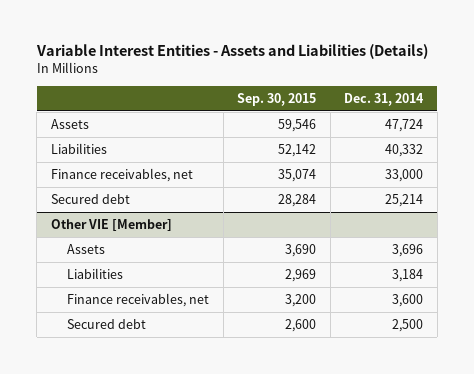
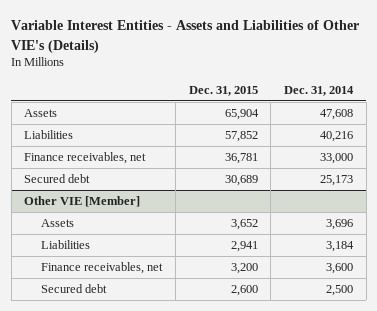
[35,44,428,60] Variable Interest Entities - Assets and Liabilities (Details) -> [11,20,360,53] Variable Interest Entities - Assets and Liabilities of Other VIE's (Details)
[237,93,317,107] Sep. 30, 2015 -> none
none -> [188,85,258,96] Dec. 31, 2015
[385,118,424,132] 47,724 -> [320,109,354,121] 47,608
[385,143,424,157] 40,332 -> [320,131,354,143] 40,216
[385,193,424,207] 25,214 -> [320,175,354,187] 25,173

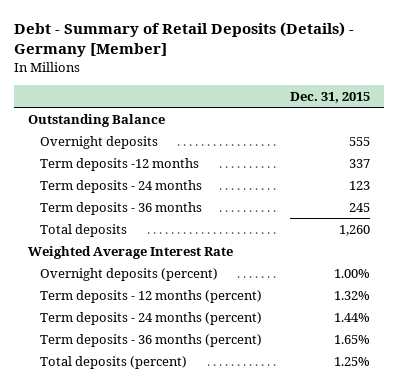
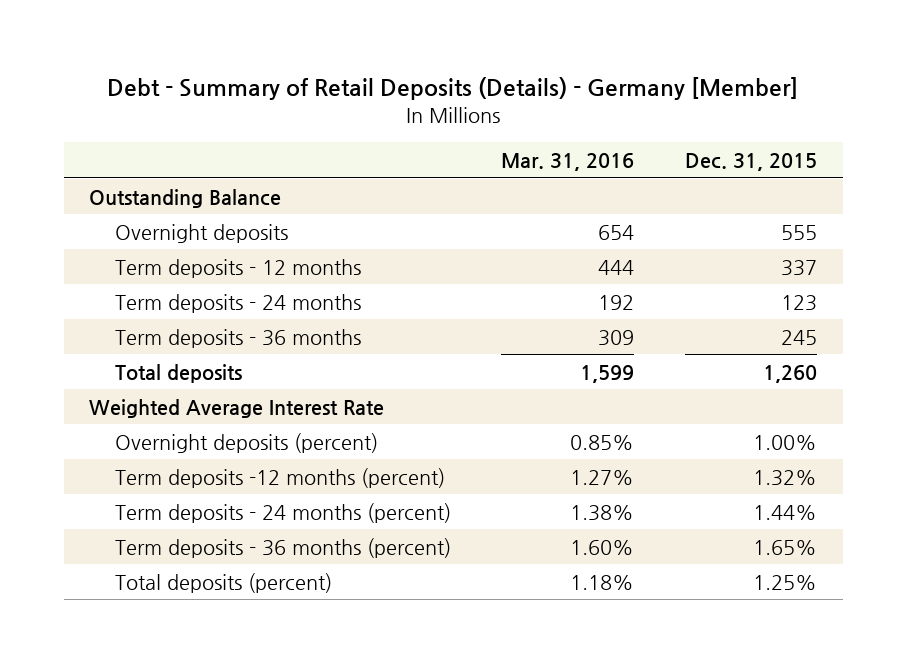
none -> [501,153,635,172] Mar. 31, 2016
[39,157,199,171] Term deposits -12 months -> [114,258,361,278] Term deposits - 12 months
[39,289,262,303] Term deposits - 12 months (percent) -> [114,467,445,488] Term deposits -12 months (percent)

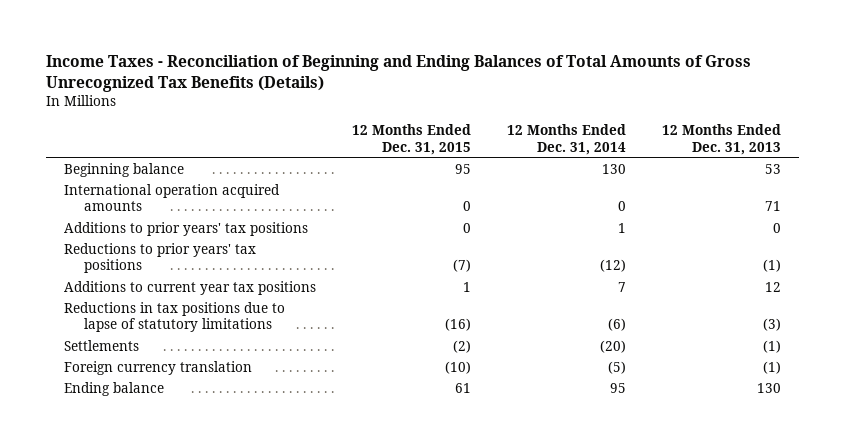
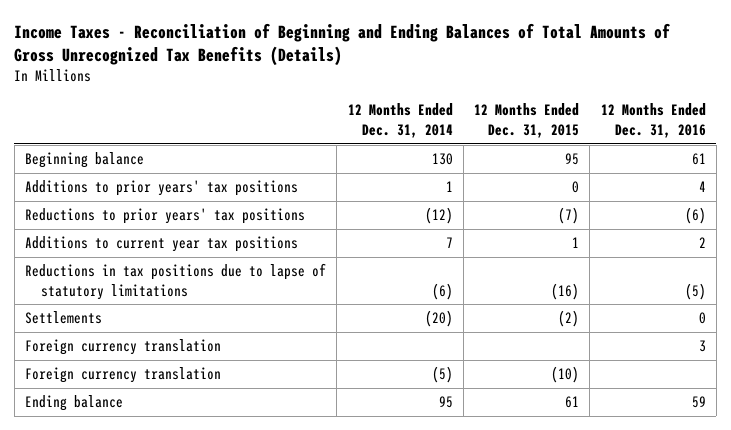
[661,124,781,155] 12 Months Ended Dec. 31, 2013 -> none
none -> [600,103,706,138] 12 Months Ended Dec. 31, 2016
[63,183,280,212] International operation acquired amounts -> none
none -> [25,339,222,356] Foreign currency translation

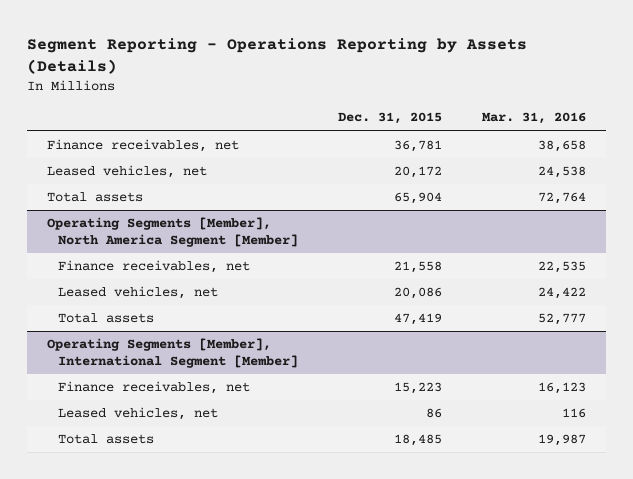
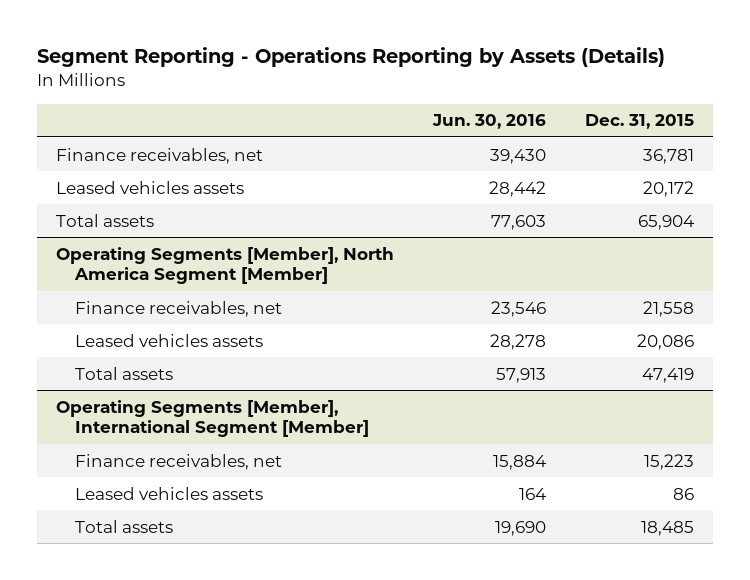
[481,112,586,125] Mar. 31, 2016 -> none
none -> [432,114,547,130] Jun. 30, 2016
[46,165,207,179] Leased vehicles, net -> [56,180,245,194] Leased vehicles assets
[58,286,219,300] Leased vehicles, net -> [74,333,263,347] Leased vehicles assets
[58,407,219,421] Leased vehicles, net -> [74,486,263,500] Leased vehicles assets

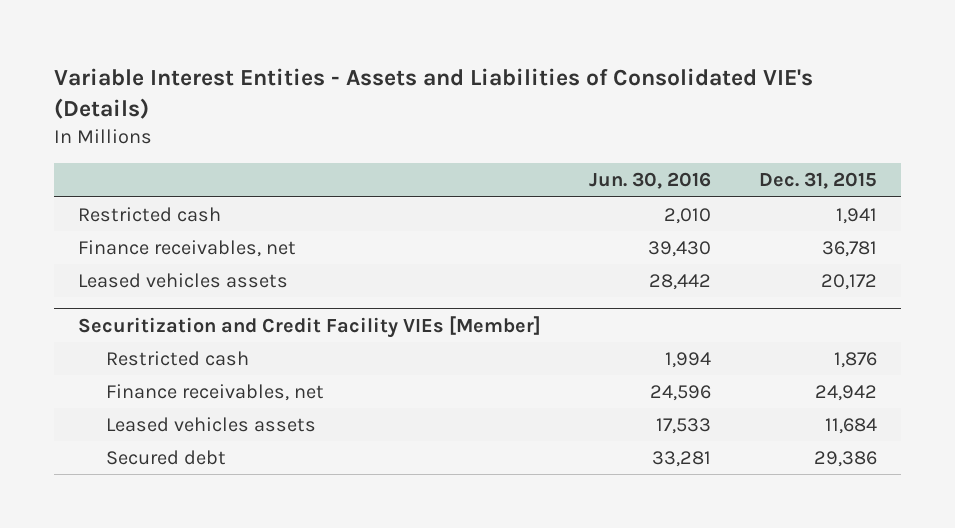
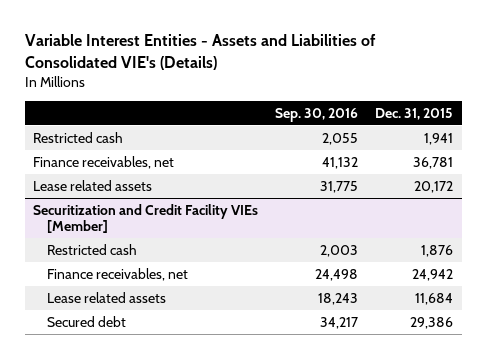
[589,172,712,190] Jun. 30, 2016 -> none
none -> [275,107,359,122] Sep. 30, 2016
[78,272,289,288] Leased vehicles assets -> [33,179,153,191] Lease related assets
[105,416,316,432] Leased vehicles assets -> [47,291,167,303] Lease related assets

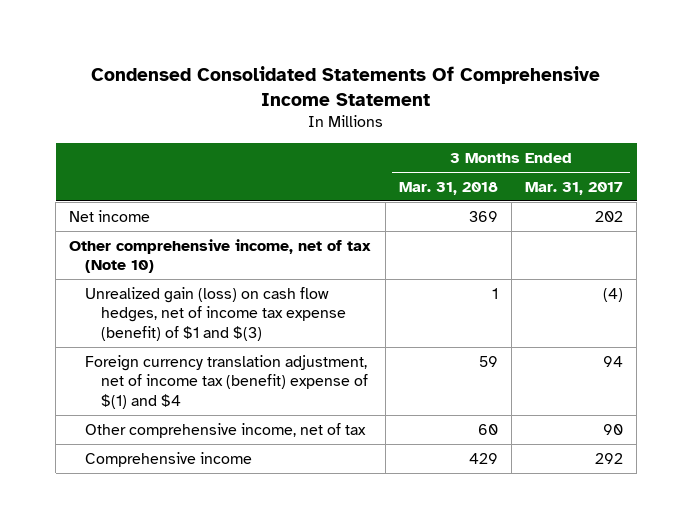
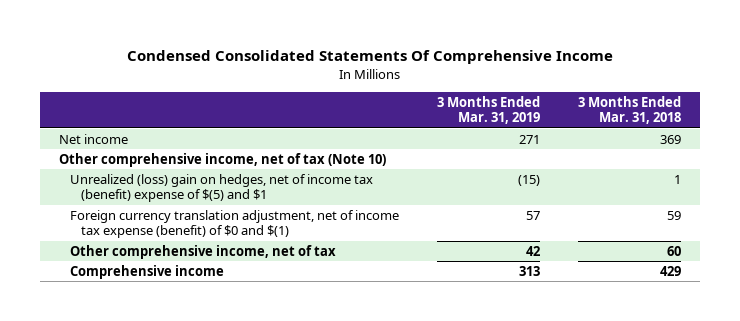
[91,65,601,106] Condensed Consolidated Statements Of Comprehensive Income Statement -> [126,49,613,64] Condensed Consolidated Statements Of Comprehensive Income
[525,181,624,195] Mar. 31, 2017 -> none
none -> [436,95,540,125] 3 Months Ended Mar. 31, 2019
[85,286,346,342] Unrealized gain (loss) on cash flow hedges, net of income tax expense (benefit) of $1 and $(3) -> [70,173,374,203] Unrealized (loss) gain on hedges, net of income tax (benefit) expense of $(5) and $1
[85,354,368,410] Foreign currency translation adjustment, net of income tax (benefit) expense of $(1) and $4 -> [70,209,400,239] Foreign currency translation adjustment, net of income tax expense (benefit) of $0 and $(1)

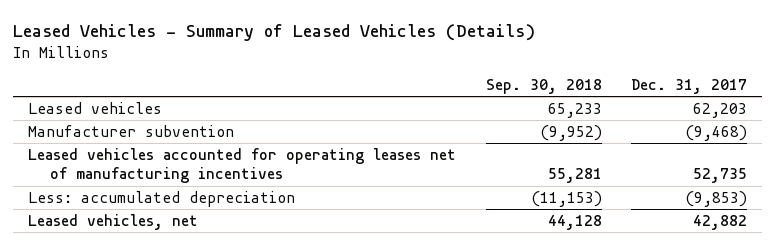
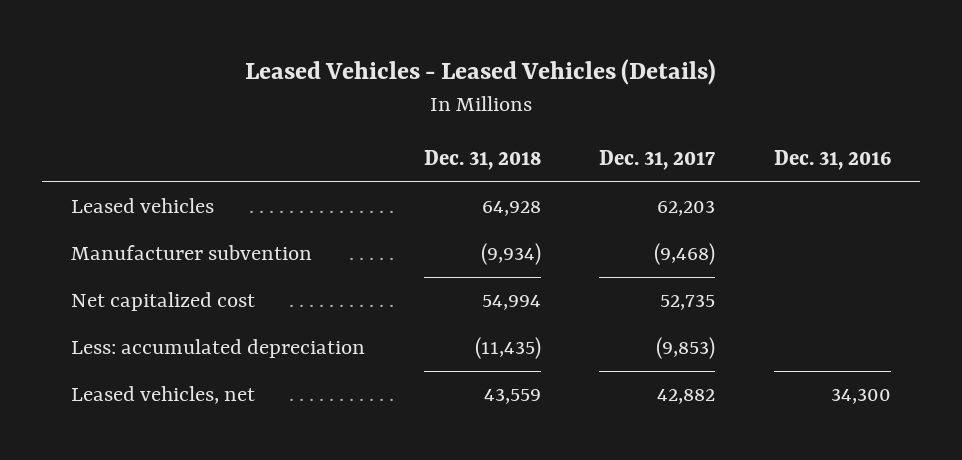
[13,24,536,42] Leased Vehicles - Summary of Leased Vehicles (Details) -> [245,58,717,85] Leased Vehicles - Leased Vehicles (Details)
[485,78,602,94] Sep. 30, 2018 -> none
none -> [423,150,541,171] Dec. 31, 2018
none -> [774,150,892,171] Dec. 31, 2016
[28,147,457,184] Leased vehicles accounted for operating leases net of manufacturing incentives -> [71,292,256,312] Net capitalized cost

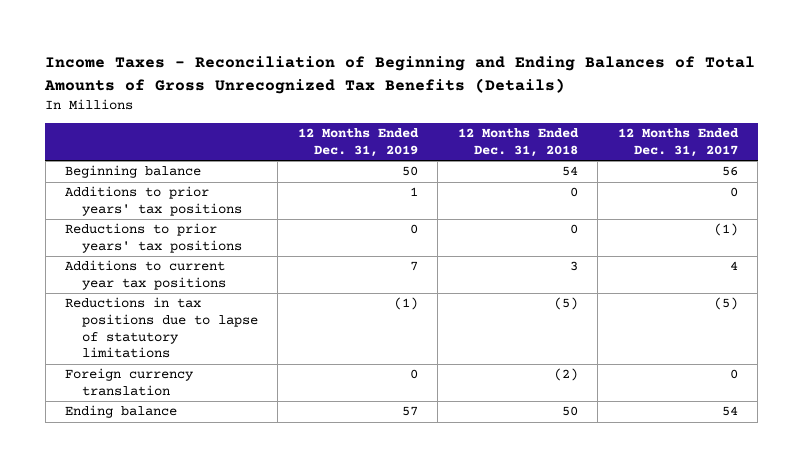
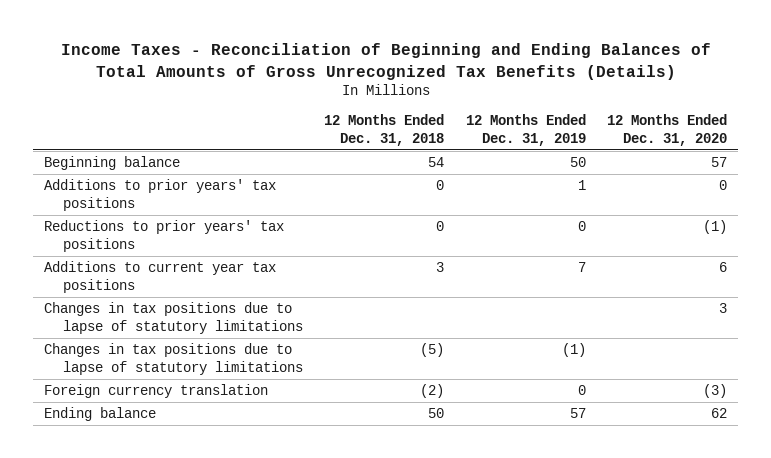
[617,128,739,158] 12 Months Ended Dec. 31, 2017 -> none
none -> [607,114,728,147] 12 Months Ended Dec. 31, 2020
none -> [44,301,303,334] Changes in tax positions due to lapse of statutory limitations
[65,297,258,359] Reductions in tax positions due to lapse of statutory limitations -> [44,342,303,375] Changes in tax positions due to lapse of statutory limitations

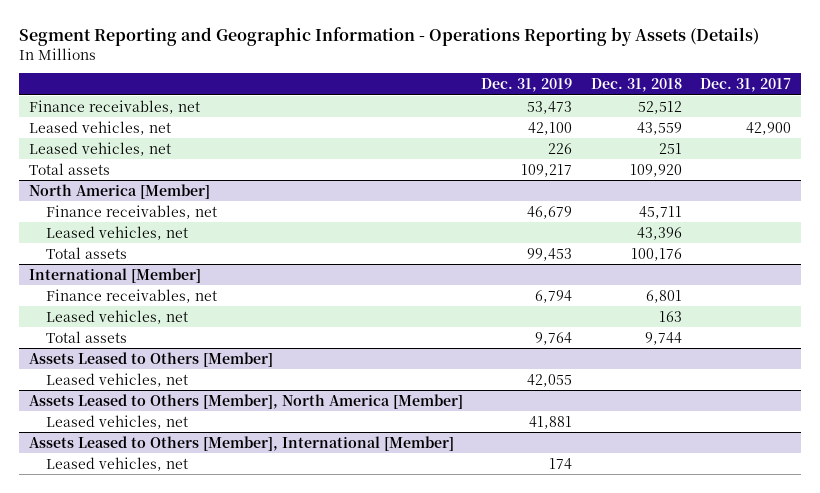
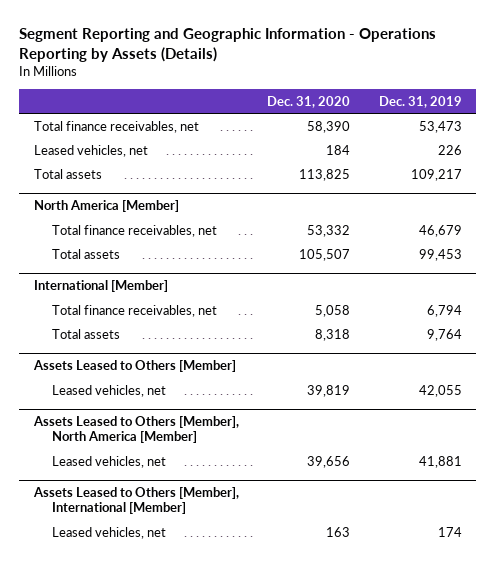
[590,78,682,93] Dec. 31, 2018 -> none
[700,78,792,93] Dec. 31, 2017 -> none
none -> [267,95,351,108] Dec. 31, 2020
[28,120,171,135] Leased vehicles, net -> none
[28,99,200,114] Finance receivables, net -> [33,120,199,133] Total finance receivables, net
[46,225,189,240] Leased vehicles, net -> none
[46,204,218,219] Finance receivables, net -> [52,224,218,237] Total finance receivables, net
[46,309,189,324] Leased vehicles, net -> none
[46,288,218,303] Finance receivables, net -> [52,304,218,317] Total finance receivables, net

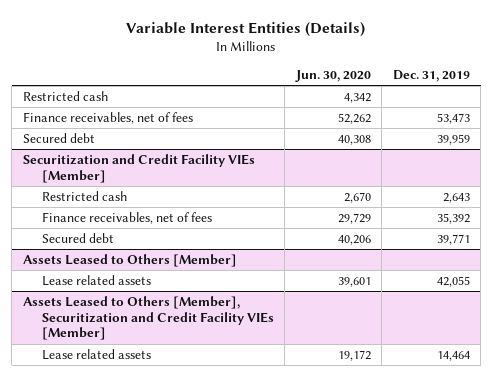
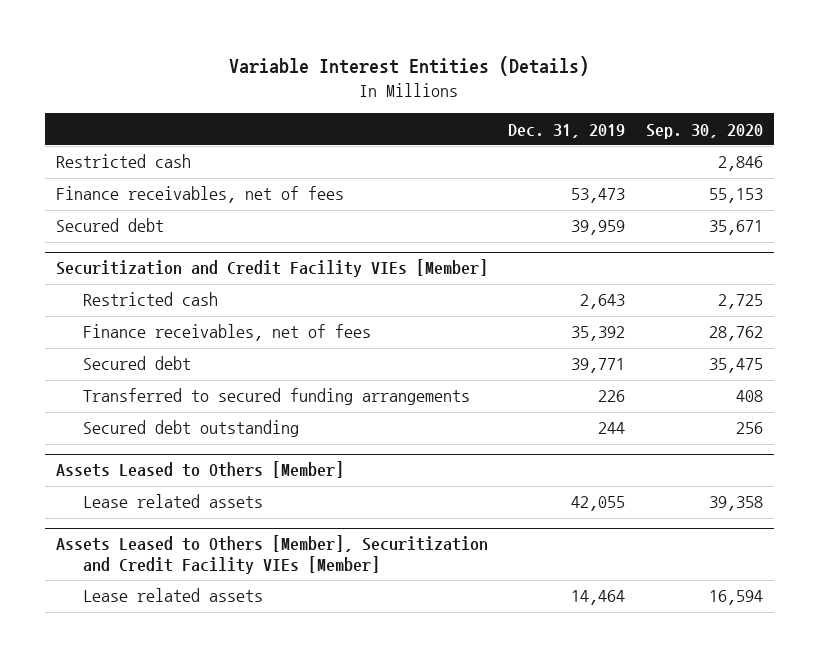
[294,69,371,82] Jun. 30, 2020 -> none
none -> [646,123,764,139] Sep. 30, 2020
none -> [83,388,471,406] Transferred to secured funding arrangements
none -> [83,420,300,438] Secured debt outstanding

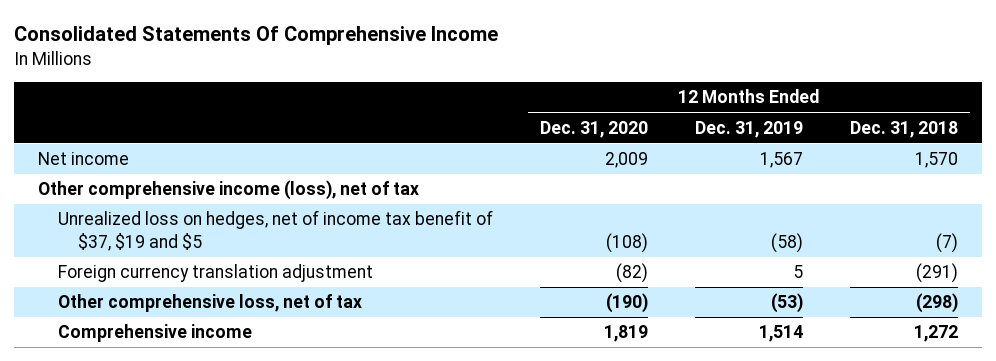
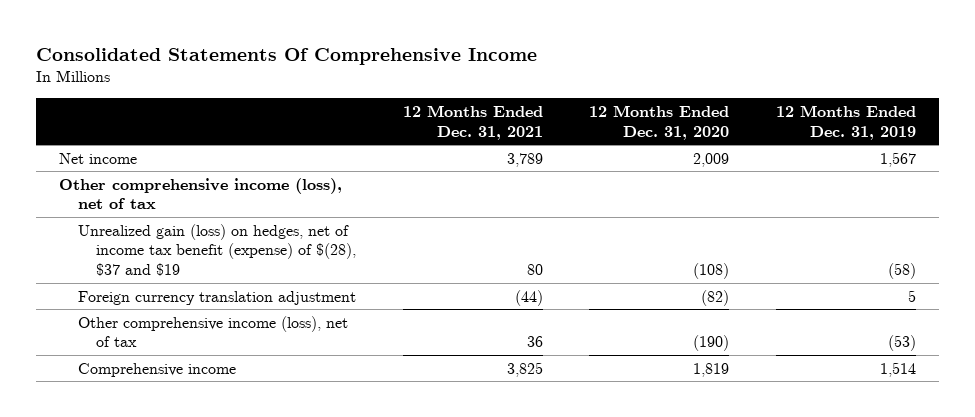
[850,120,959,138] Dec. 31, 2018 -> none
none -> [402,104,543,140] 12 Months Ended Dec. 31, 2021
[57,210,493,251] Unrealized loss on hedges, net of income tax benefit of $37, $19 and $5 -> [77,223,357,277] Unrealized gain (loss) on hedges, net of income tax benefit (expense) of $(28), $37 and $19
[57,294,362,313] Other comprehensive loss, net of tax -> [77,315,348,348] Other comprehensive income (loss), net of tax

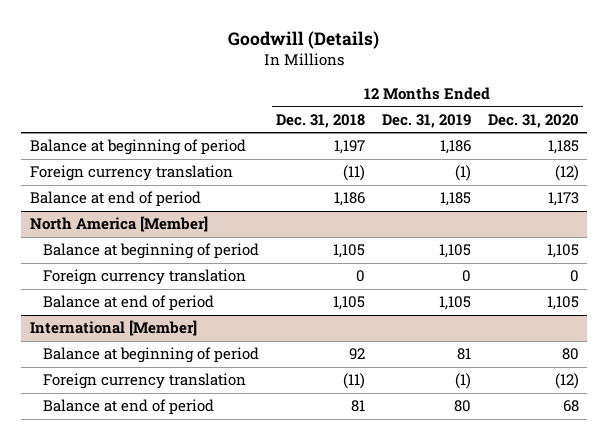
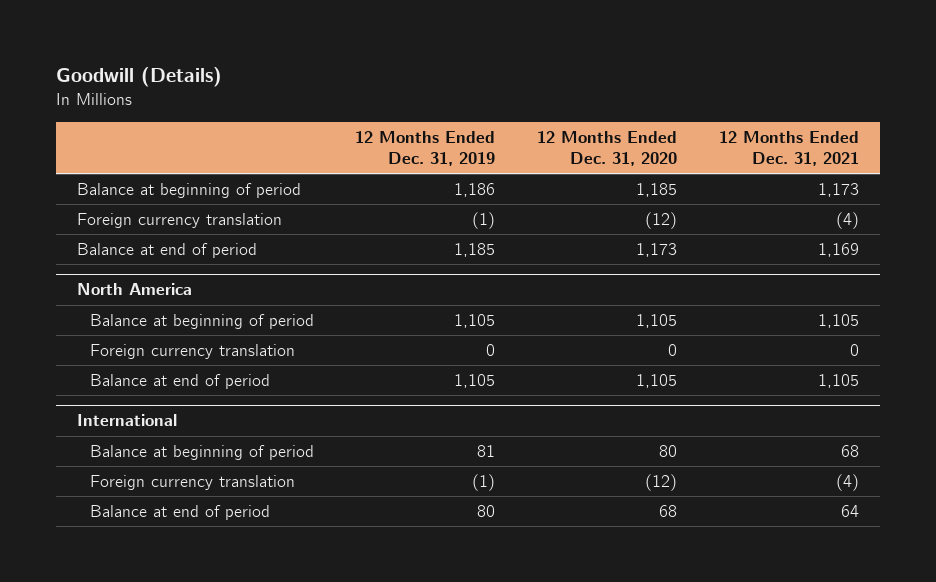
[275,113,365,128] Dec. 31, 2018 -> none
none -> [719,130,860,166] 12 Months Ended Dec. 31, 2021
[29,216,208,233] North America [Member] -> [77,283,193,296] North America
[29,320,197,337] International [Member] -> [77,414,178,427] International

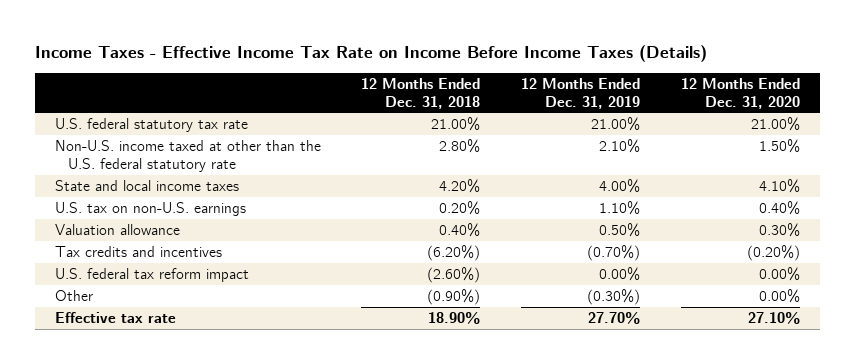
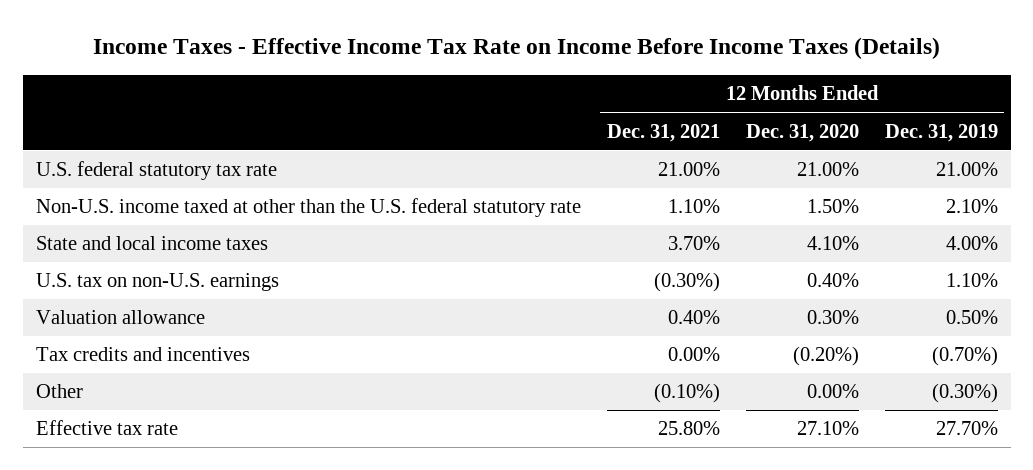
[361,77,481,109] 12 Months Ended Dec. 31, 2018 -> none
none -> [606,123,720,142] Dec. 31, 2021
[54,268,249,283] U.S. federal tax reform impact -> none

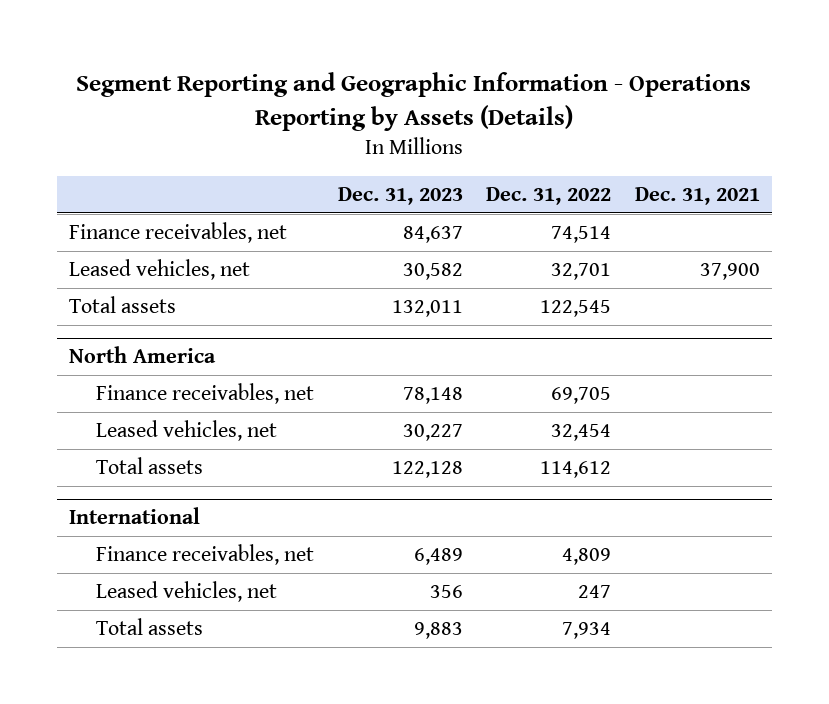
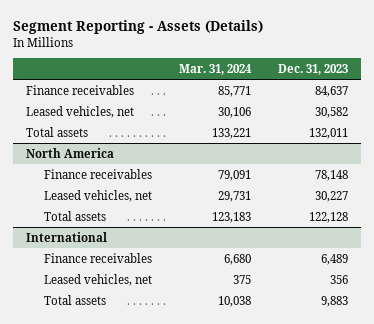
[76,72,752,132] Segment Reporting and Geographic Information - Operations Reporting by Assets (Details) -> [12,20,263,35] Segment Reporting - Assets (Details)
[486,187,612,206] Dec. 31, 2022 -> none
[634,187,760,206] Dec. 31, 2021 -> none
none -> [178,63,252,75] Mar. 31, 2024
[69,222,288,244] Finance receivables, net -> [26,84,135,95] Finance receivables
[95,383,314,405] Finance receivables, net -> [44,168,153,179] Finance receivables
[95,544,314,566] Finance receivables, net -> [44,252,153,263] Finance receivables

